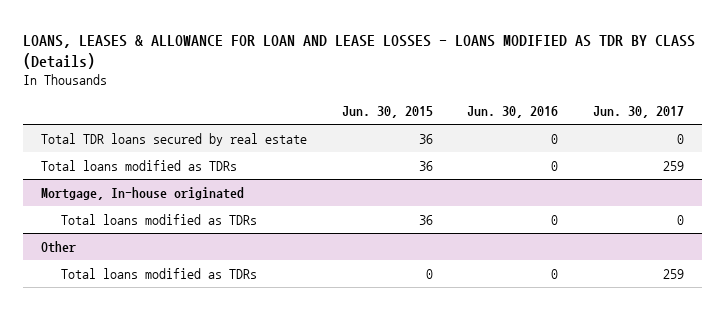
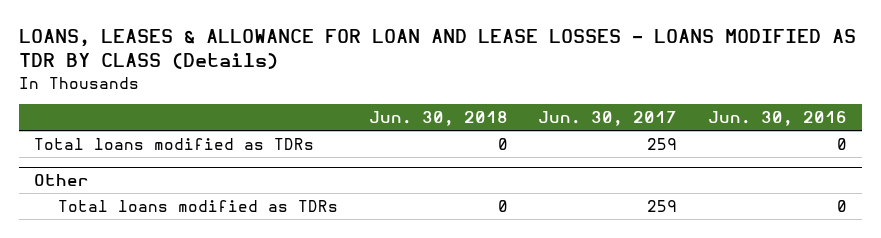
[341,106,433,119] Jun. 30, 2015 -> none
none -> [368,111,508,127] Jun. 30, 2018
[40,132,307,146] Total TDR loans secured by real estate -> none
[40,186,244,200] Mortgage, In-house originated -> none
[60,213,257,225] Total loans modified as TDRs -> none

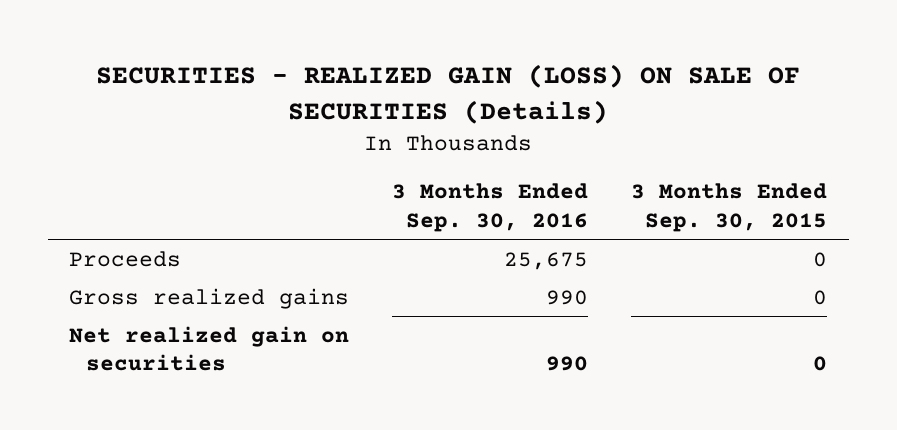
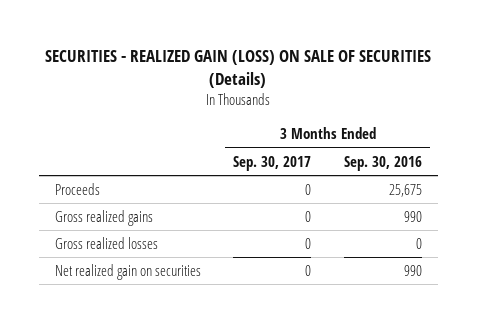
[631,183,828,232] 3 Months Ended Sep. 30, 2015 -> none
none -> [233,155,312,171] Sep. 30, 2017
none -> [55,237,159,250] Gross realized losses

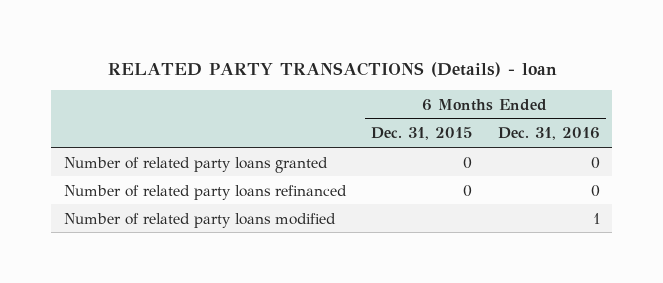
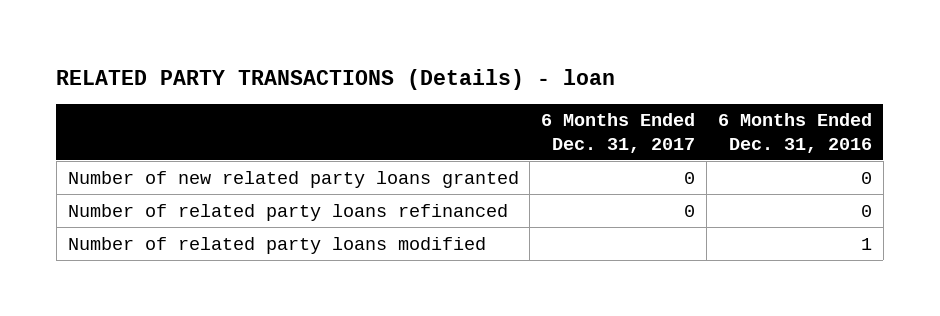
[371,127,473,141] Dec. 31, 2015 -> none
none -> [541,113,696,153] 6 Months Ended Dec. 31, 2017
[63,156,328,173] Number of related party loans granted -> [67,170,519,188] Number of new related party loans granted

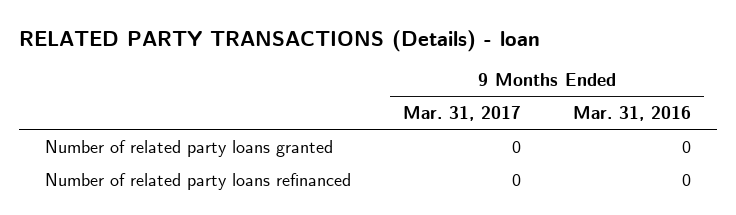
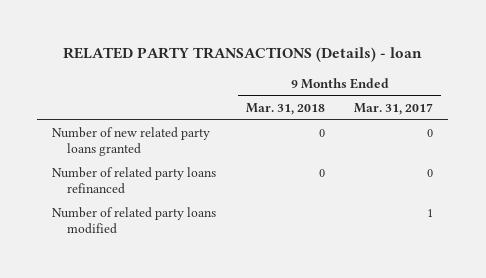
[573,106,692,122] Mar. 31, 2016 -> none
none -> [245,103,325,116] Mar. 31, 2018
[44,139,333,157] Number of related party loans granted -> [52,127,211,157] Number of new related party loans granted
none -> [52,207,217,235] Number of related party loans modified

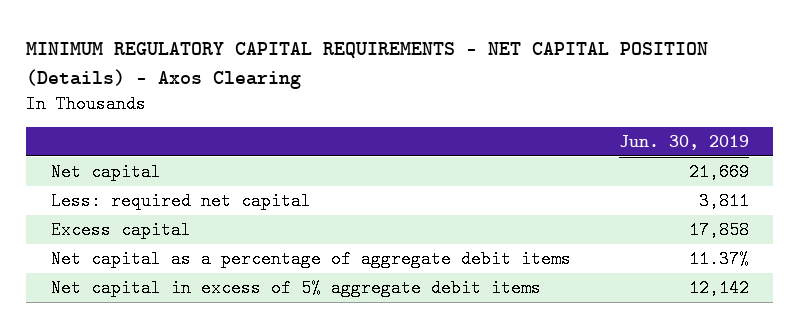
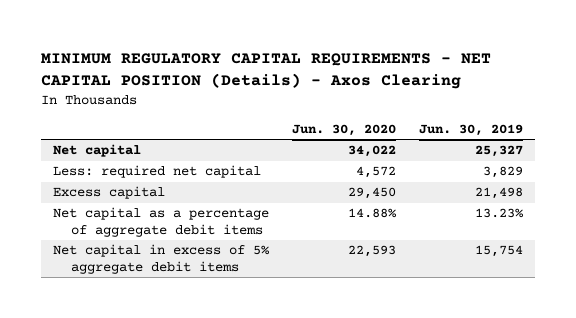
none -> [292,123,397,136] Jun. 30, 2020
[688,163,749,182] 21,669 -> [475,145,524,158] 25,327
[698,192,749,211] 3,811 -> [483,166,524,179] 3,829
[688,221,749,240] 17,858 -> [475,187,524,200] 21,498
[688,250,749,269] 11.37% -> [475,208,525,219] 13.23%
[688,279,749,298] 12,142 -> [475,245,524,258] 15,754

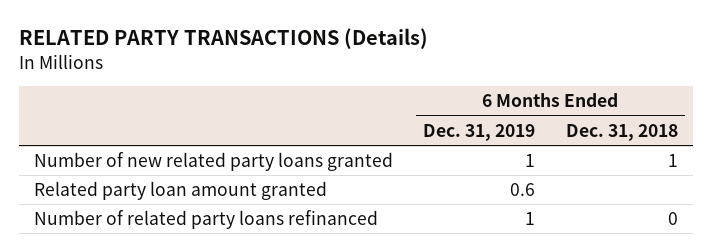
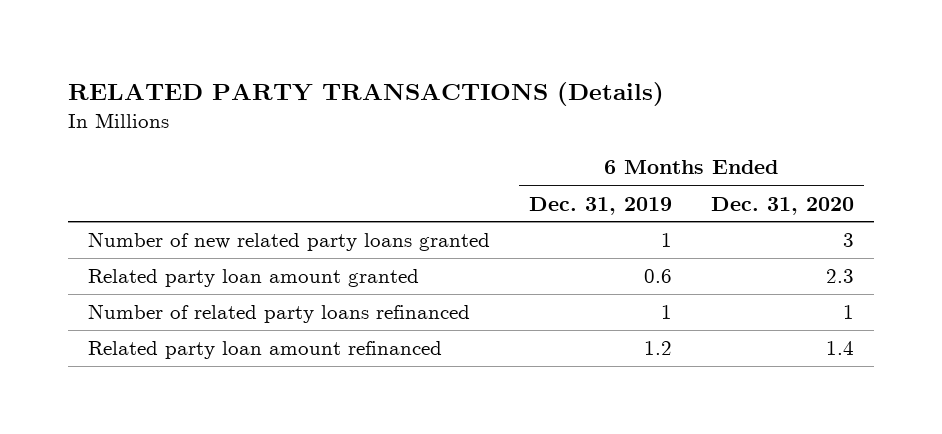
[565,123,678,141] Dec. 31, 2018 -> none
none -> [710,196,854,215] Dec. 31, 2020
none -> [87,341,442,360] Related party loan amount refinanced

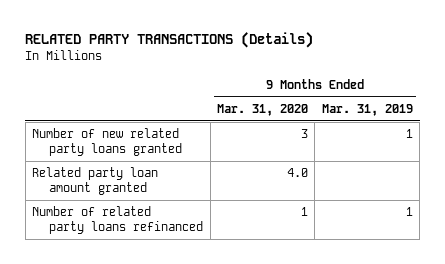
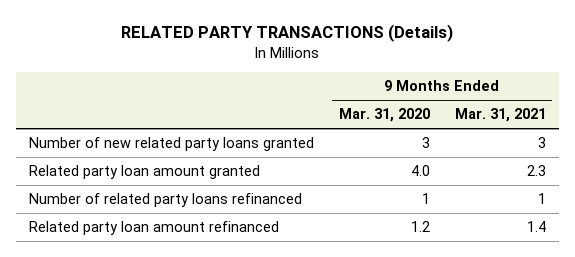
[321,104,413,117] Mar. 31, 2019 -> none
none -> [455,108,547,123] Mar. 31, 2021
none -> [28,221,279,236] Related party loan amount refinanced

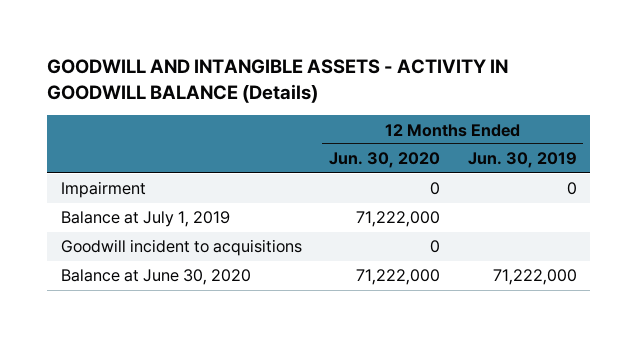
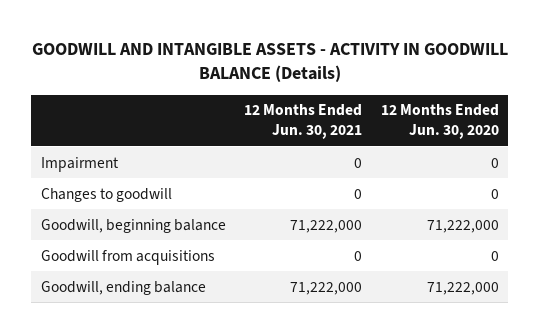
[467,152,577,169] Jun. 30, 2019 -> none
none -> [244,104,363,140] 12 Months Ended Jun. 30, 2021
none -> [40,187,172,202] Changes to goodwill
[60,211,230,228] Balance at July 1, 2019 -> [40,218,226,233] Goodwill, beginning balance
[60,239,302,257] Goodwill incident to acquisitions -> [40,249,215,265] Goodwill from acquisitions
[60,269,251,286] Balance at June 30, 2020 -> [40,280,206,295] Goodwill, ending balance

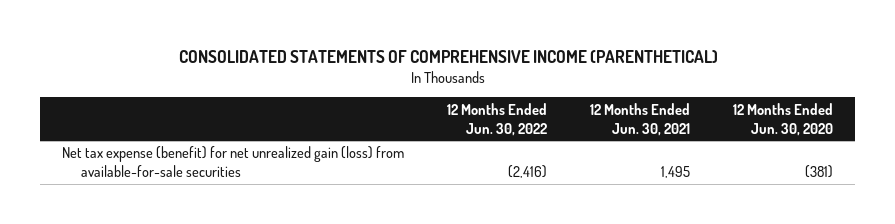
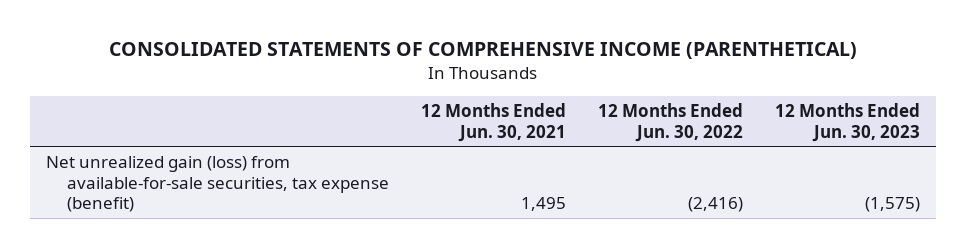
[733,102,834,136] 12 Months Ended Jun. 30, 2020 -> none
none -> [775,103,921,142] 12 Months Ended Jun. 30, 2023
[61,146,404,178] Net tax expense (benefit) for net unrealized gain (loss) from available-for-sale securities -> [45,156,390,213] Net unrealized gain (loss) from available-for-sale securities, tax expense (benefit)

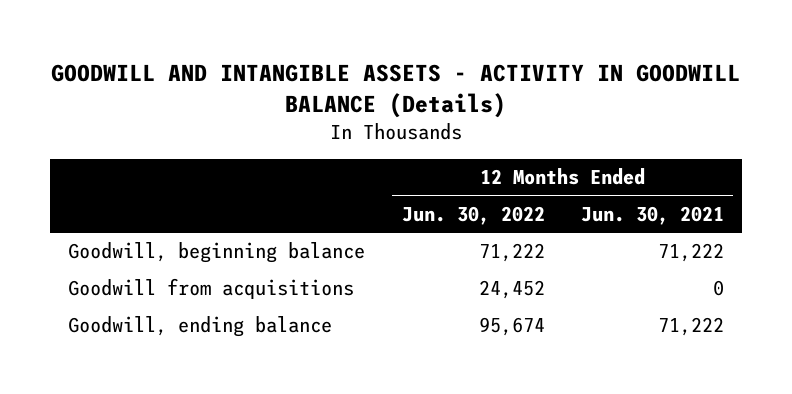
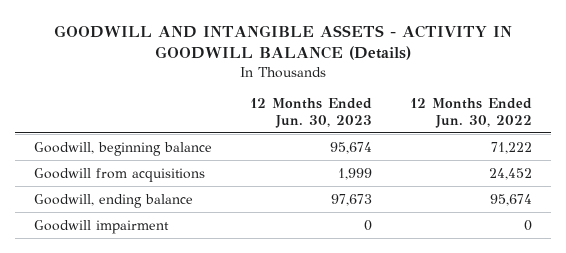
[581,205,725,225] Jun. 30, 2021 -> none
none -> [250,97,373,128] 12 Months Ended Jun. 30, 2023
none -> [34,219,170,234] Goodwill impairment

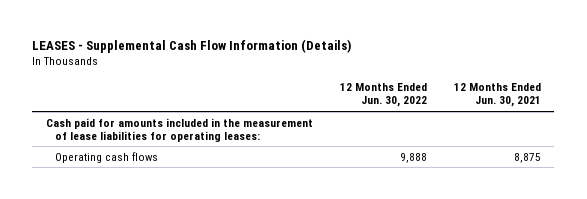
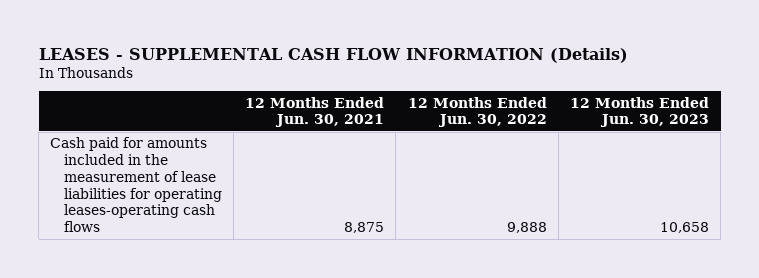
[32,38,352,53] LEASES - Supplemental Cash Flow Information (Details) -> [38,47,628,63] LEASES - SUPPLEMENTAL CASH FLOW INFORMATION (Details)
none -> [569,96,709,128] 12 Months Ended Jun. 30, 2023
[45,117,313,142] Cash paid for amounts included in the measurement of lease liabilities for operating leases: -> none
[55,151,159,163] Operating cash flows -> [50,137,223,232] Cash paid for amounts included in the measurement of lease liabilities for operating leases-operating cash flows

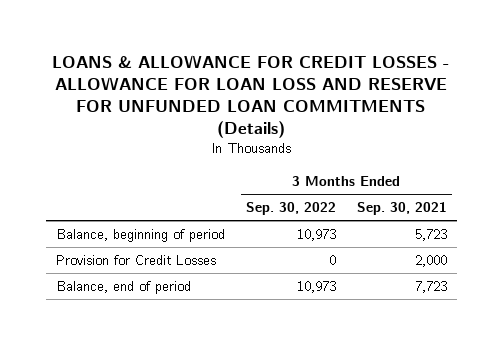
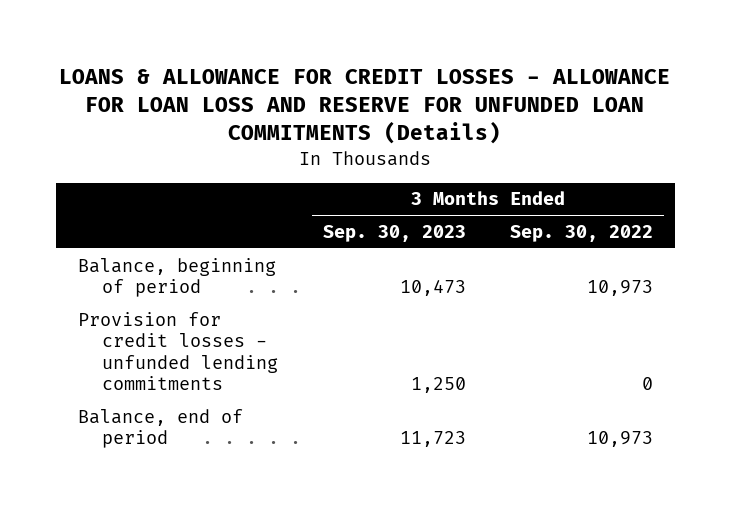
[356,202,447,216] Sep. 30, 2021 -> none
none -> [322,224,466,242] Sep. 30, 2023
[56,255,217,266] Provision for Credit Losses -> [78,311,279,391] Provision for credit losses - unfunded lending commitments

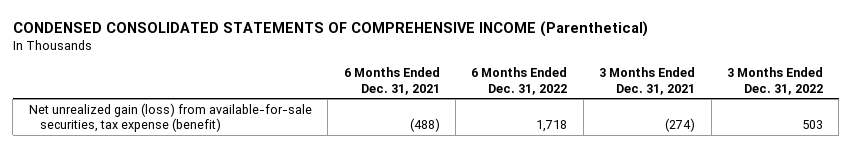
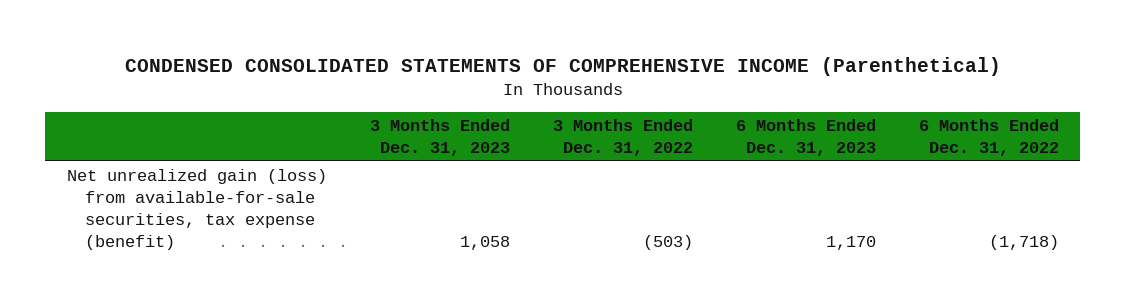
[343,67,440,95] 6 Months Ended Dec. 31, 2021 -> none
[599,67,696,95] 3 Months Ended Dec. 31, 2021 -> none
none -> [369,119,510,156] 3 Months Ended Dec. 31, 2023
none -> [735,119,876,156] 6 Months Ended Dec. 31, 2023
[536,120,568,133] 1,718 -> [988,234,1059,250] (1,718)
[801,120,823,130] 503 -> [642,234,693,250] (503)

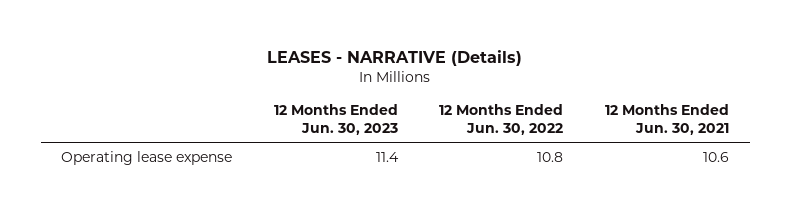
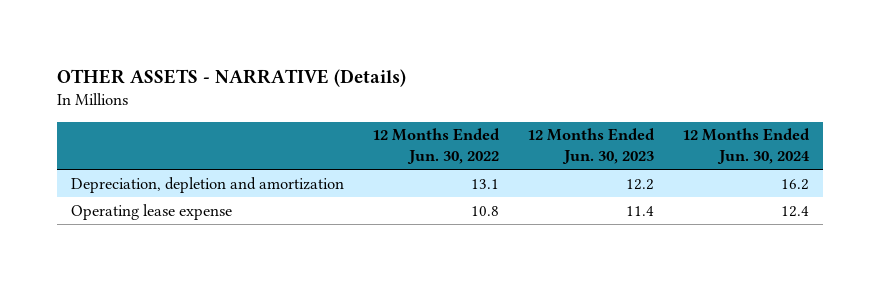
[267,49,523,66] LEASES - NARRATIVE (Details) -> [57,68,407,87] OTHER ASSETS - NARRATIVE (Details)
[605,103,730,136] 12 Months Ended Jun. 30, 2021 -> none
none -> [682,128,811,165] 12 Months Ended Jun. 30, 2024
none -> [71,176,345,193] Depreciation, depletion and amortization

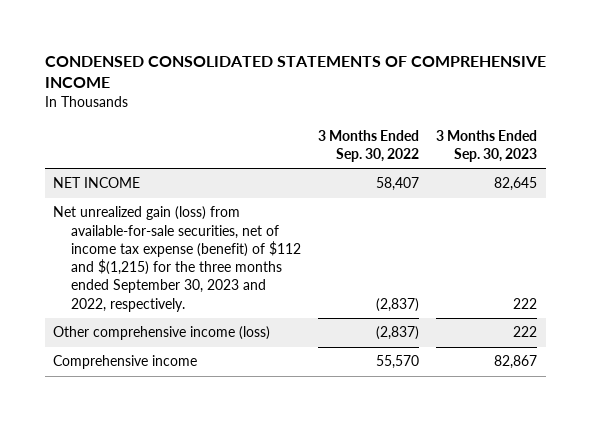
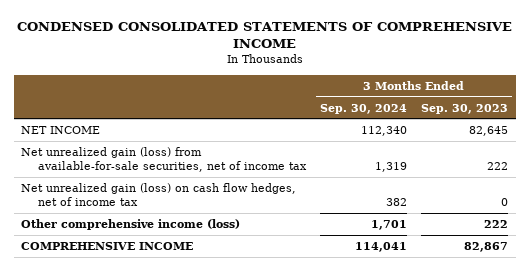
[318,129,420,163] 3 Months Ended Sep. 30, 2022 -> none
none -> [320,103,408,114] Sep. 30, 2024
[53,206,302,312] Net unrealized gain (loss) from available-for-sale securities, net of income tax expense (benefit) of $112 and $(1,215) for the three months ended September 30, 2023 and 2022, respectively. -> [20,147,307,173] Net unrealized gain (loss) from available-for-sale securities, net of income tax
none -> [20,183,296,207] Net unrealized gain (loss) on cash flow hedges, net of income tax
[53,355,198,370] Comprehensive income -> [20,242,193,251] COMPREHENSIVE INCOME

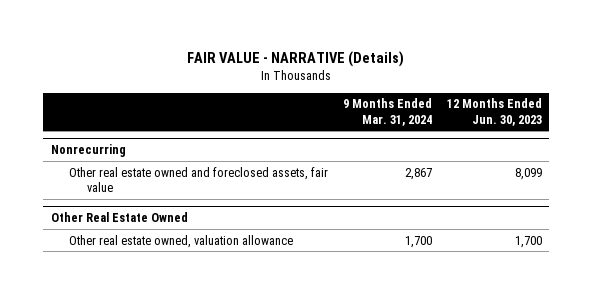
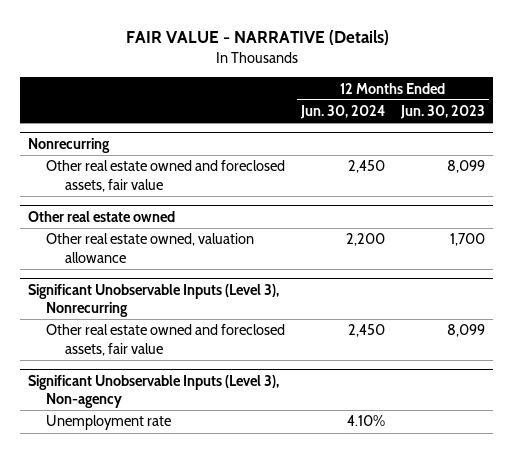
[342,98,432,126] 9 Months Ended Mar. 31, 2024 -> none
none -> [300,105,386,120] Jun. 30, 2024
[50,212,188,223] Other Real Estate Owned -> [28,210,176,222] Other real estate owned
none -> [28,283,280,317] Significant Unobservable Inputs (Level 3), Nonrecurring
none -> [46,324,286,356] Other real estate owned and foreclosed assets, fair value
none -> [28,374,280,408] Significant Unobservable Inputs (Level 3), Non-agency
none -> [46,415,172,431] Unemployment rate

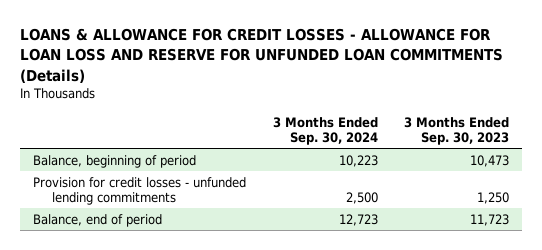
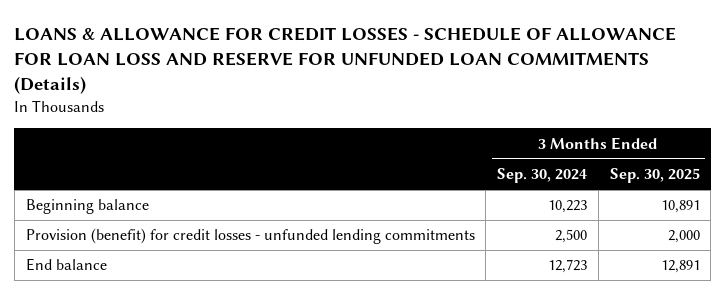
[20,28,504,83] LOANS & ALLOWANCE FOR CREDIT LOSSES - ALLOWANCE FOR LOAN LOSS AND RESERVE FOR UNFUNDED LOAN COMMITMENTS (Details) -> [14,26,677,95] LOANS & ALLOWANCE FOR CREDIT LOSSES - SCHEDULE OF ALLOWANCE FOR LOAN LOSS AND RESERVE FOR UNFUNDED LOAN COMMITMENTS (Details)
[404,116,510,145] 3 Months Ended Sep. 30, 2023 -> none
none -> [609,168,700,184] Sep. 30, 2025
[33,154,197,168] Balance, beginning of period -> [25,199,149,215] Beginning balance
[33,176,247,205] Provision for credit losses - unfunded lending commitments -> [25,228,475,245] Provision (benefit) for credit losses - unfunded lending commitments
[33,213,163,227] Balance, end of period -> [25,258,107,272] End balance

